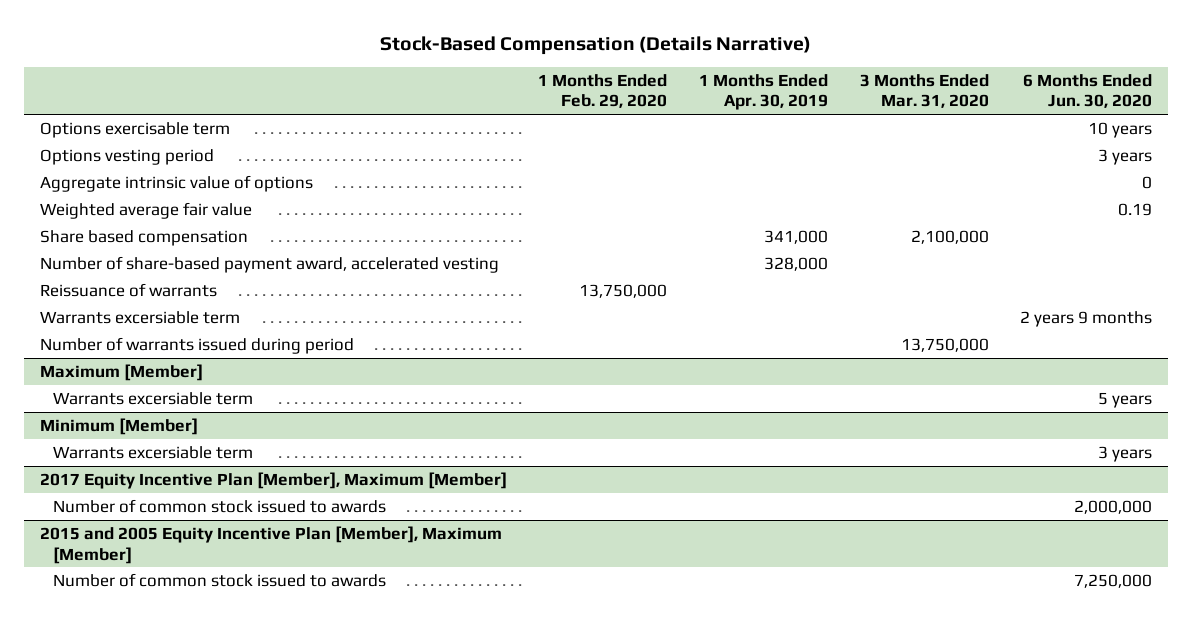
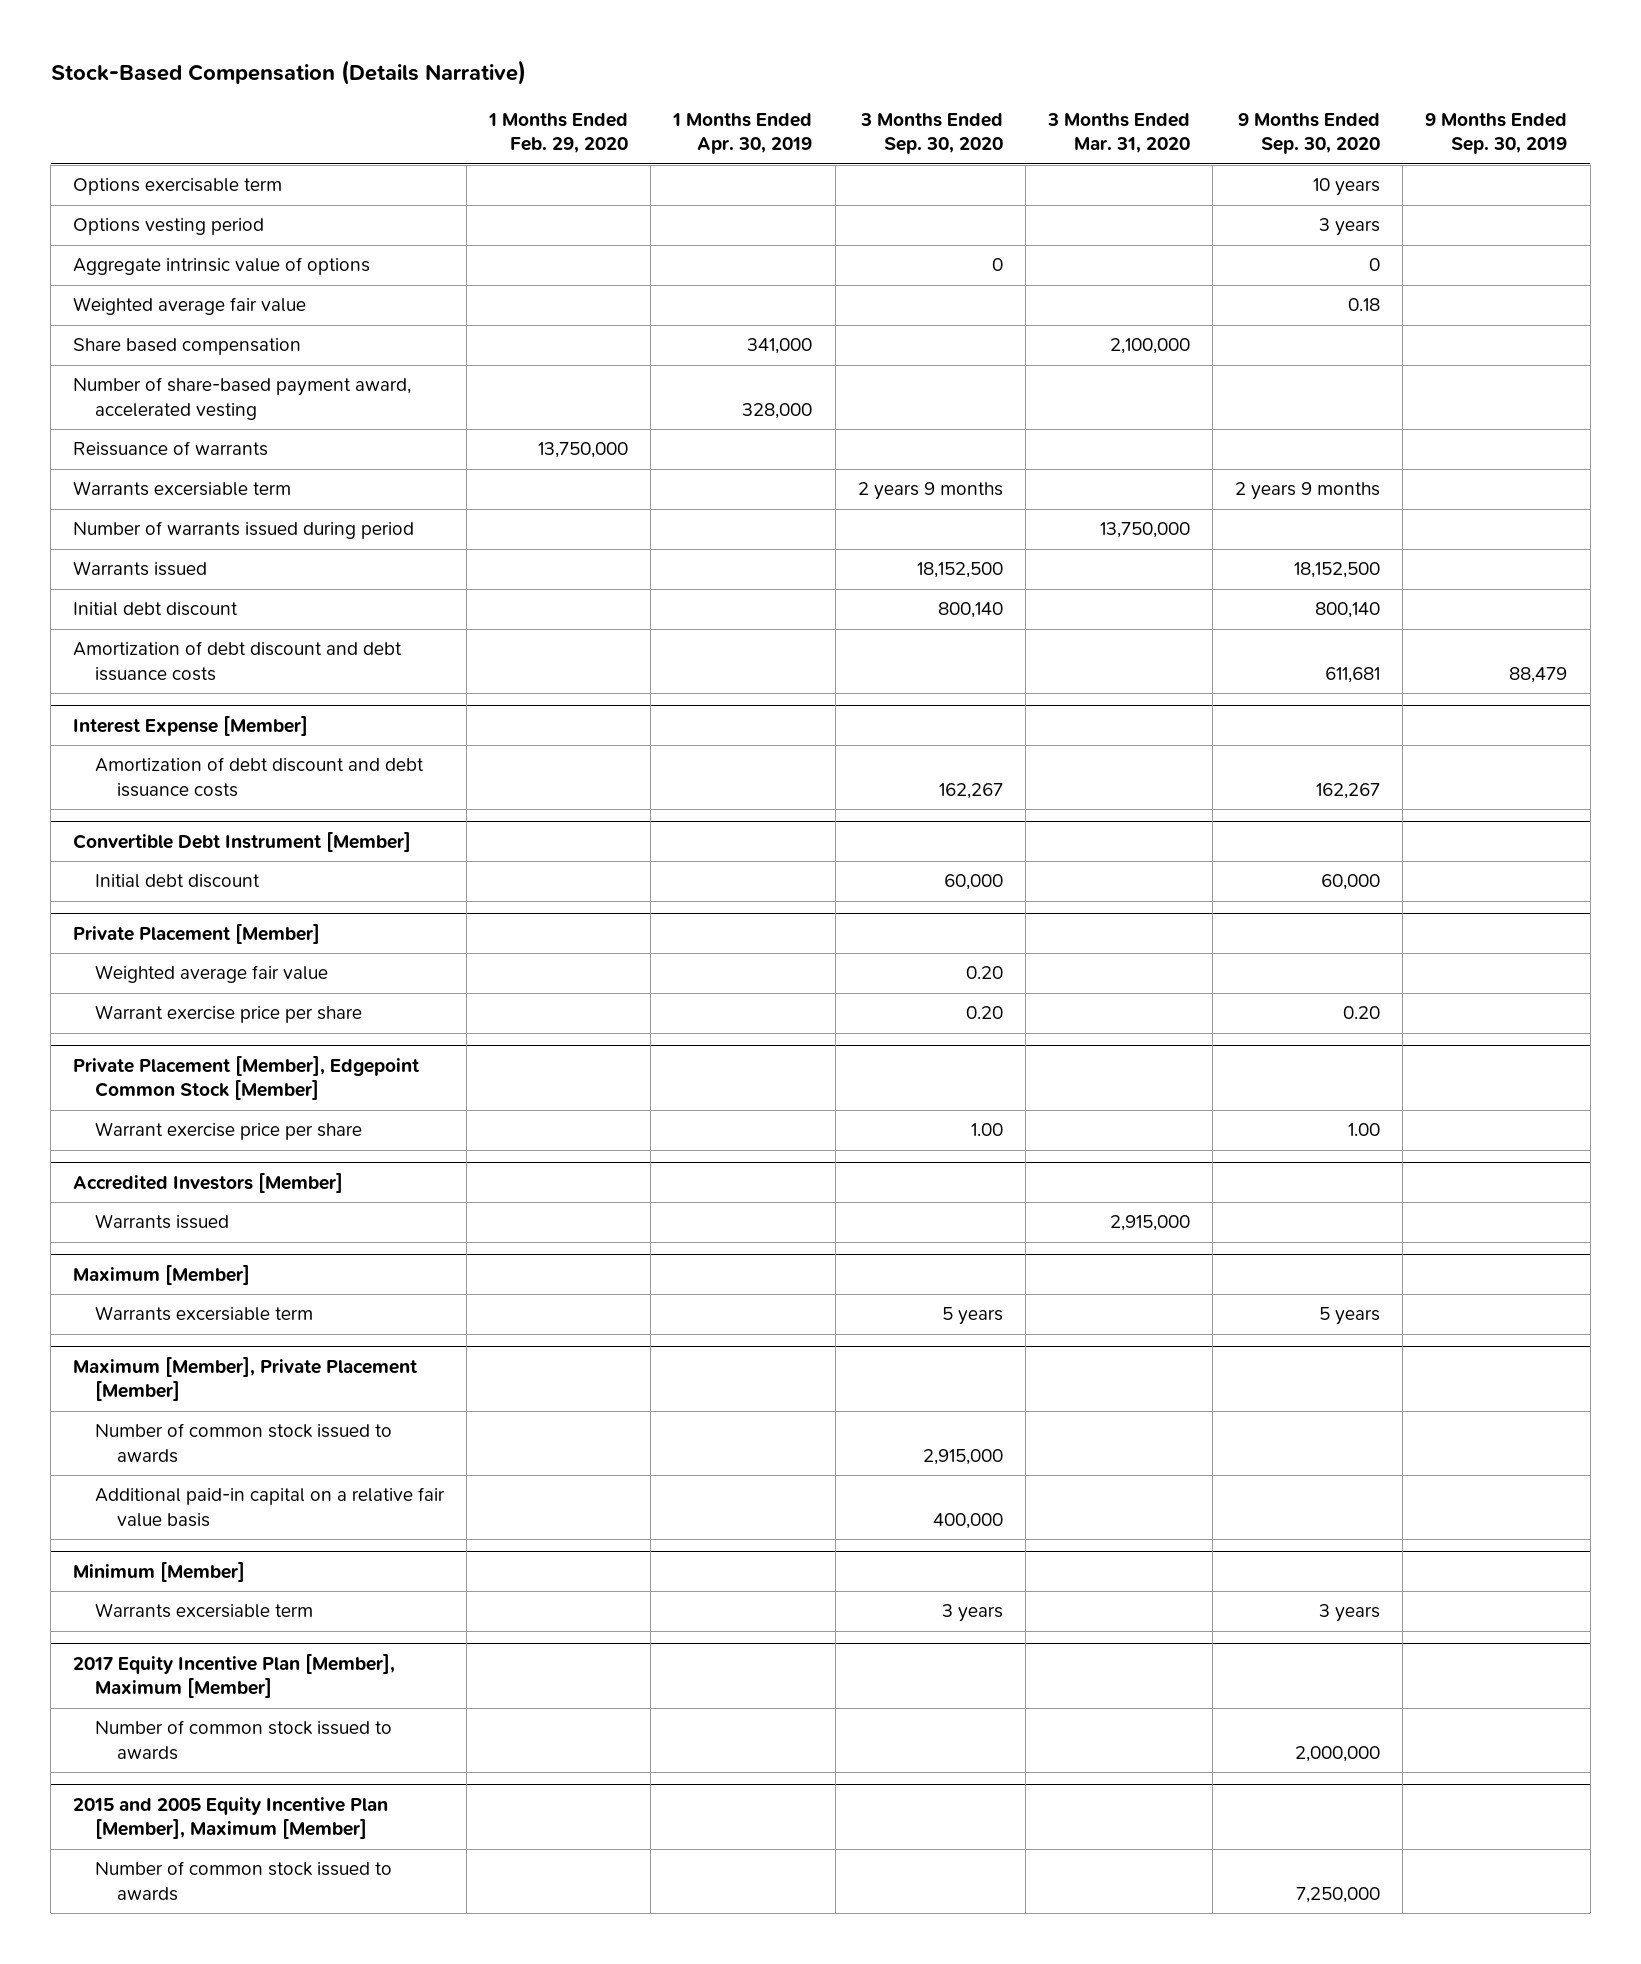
[1023,73,1153,109] 6 Months Ended Jun. 30, 2020 -> none
none -> [859,112,1003,155] 3 Months Ended Sep. 30, 2020
none -> [1238,112,1381,155] 9 Months Ended Sep. 30, 2020
none -> [1425,112,1568,155] 9 Months Ended Sep. 30, 2019
none -> [73,561,208,577] Warrants issued
none -> [73,602,239,617] Initial debt discount
none -> [73,641,403,681] Amortization of debt discount and debt issuance costs
none -> [73,715,309,736] Interest Expense [Member]
none -> [95,757,425,797] Amortization of debt discount and debt issuance costs
none -> [73,831,412,852] Convertible Debt Instrument [Member]
none -> [95,874,261,889] Initial debt discount
none -> [73,923,321,944] Private Placement [Member]
none -> [95,965,329,984] Weighted average fair value
none -> [95,1005,363,1024] Warrant exercise price per share
none -> [73,1055,420,1101] Private Placement [Member], Edgepoint Common Stock [Member]
none -> [95,1122,363,1141] Warrant exercise price per share
none -> [73,1172,344,1193] Accredited Investors [Member]
none -> [95,1214,230,1230] Warrants issued
none -> [73,1356,418,1402] Maximum [Member], Private Placement [Member]
none -> [95,1423,393,1463] Number of common stock issued to awards
none -> [95,1487,446,1527] Additional paid-in capital on a relative fair value basis

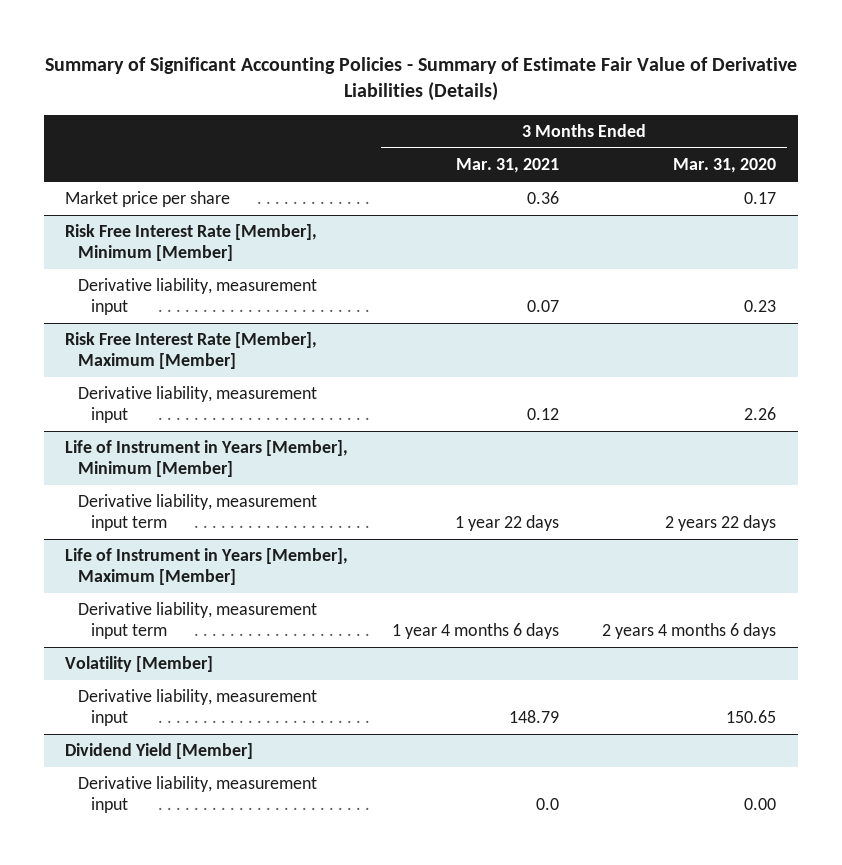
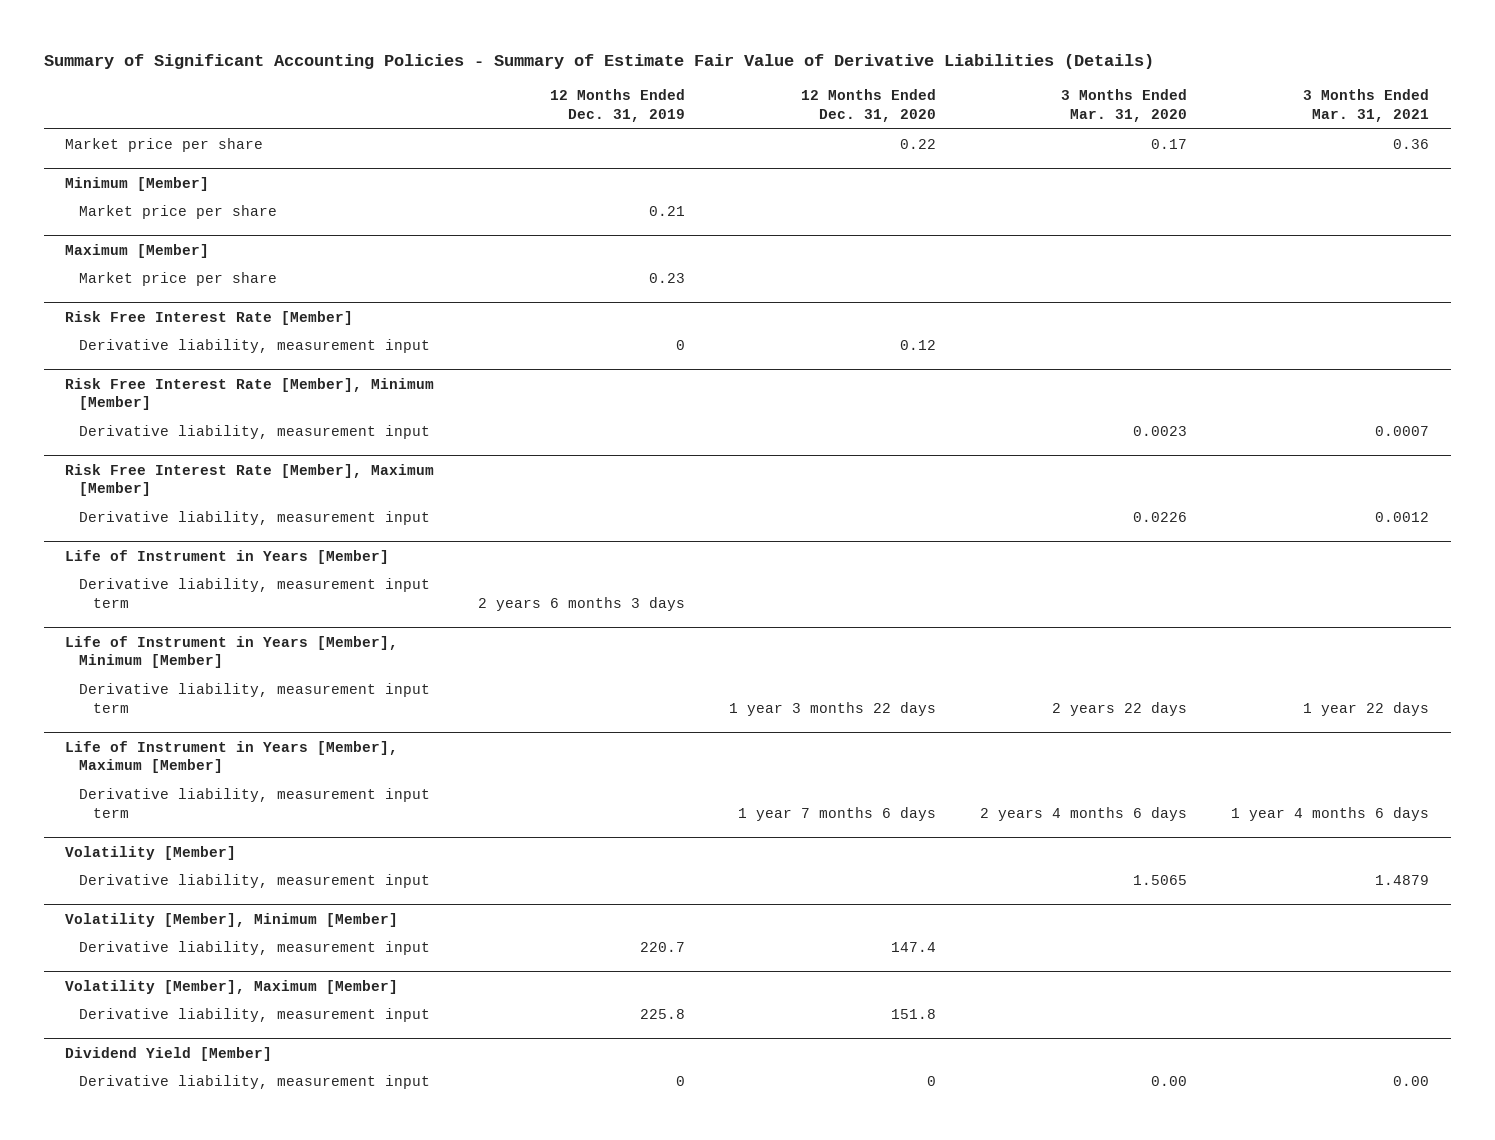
none -> [550,89,686,123] 12 Months Ended Dec. 31, 2019
none -> [801,89,937,123] 12 Months Ended Dec. 31, 2020
none -> [65,176,210,191] Minimum [Member]
none -> [79,205,278,220] Market price per share
none -> [65,243,210,258] Maximum [Member]
none -> [79,272,278,287] Market price per share
none -> [65,310,354,325] Risk Free Interest Rate [Member]
none -> [79,339,431,354] Derivative liability, measurement input
[526,299,559,312] 0.07 -> [1375,426,1430,437] 0.0007
[744,299,777,312] 0.23 -> [1133,426,1188,437] 0.0023
[526,407,559,420] 0.12 -> [1375,512,1430,523] 0.0012
[744,406,777,420] 2.26 -> [1133,512,1188,523] 0.0226
none -> [65,549,390,564] Life of Instrument in Years [Member]
none -> [79,578,431,609] Derivative liability, measurement input term
[508,709,559,723] 148.79 -> [1375,875,1430,886] 1.4879
[726,709,777,723] 150.65 -> [1133,875,1188,886] 1.5065
none -> [65,912,399,927] Volatility [Member], Minimum [Member]
none -> [79,941,431,956] Derivative liability, measurement input
none -> [65,979,399,994] Volatility [Member], Maximum [Member]
none -> [79,1008,431,1023] Derivative liability, measurement input
[535,797,559,810] 0.0 -> [1393,1076,1430,1087] 0.00

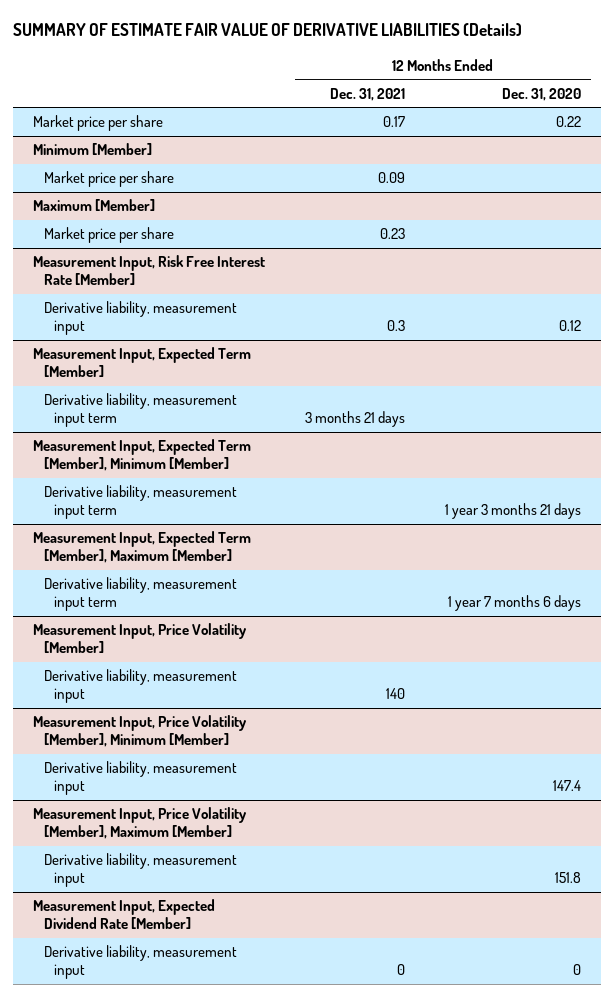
[43,54,1154,70] Summary of Significant Accounting Policies - Summary of Estimate Fair Value of Derivative Liabilities (Details) -> [13,23,523,37] SUMMARY OF ESTIMATE FAIR VALUE OF DERIVATIVE LIABILITIES (Details)
[550,89,686,123] 12 Months Ended Dec. 31, 2019 -> none
[1061,89,1188,123] 3 Months Ended Mar. 31, 2020 -> none
[1303,89,1430,123] 3 Months Ended Mar. 31, 2021 -> none
none -> [330,87,406,101] Dec. 31, 2021
[65,310,354,325] Risk Free Interest Rate [Member] -> [33,255,266,286] Measurement Input, Risk Free Interest Rate [Member]
[65,377,435,411] Risk Free Interest Rate [Member], Minimum [Member] -> none
[79,425,431,440] Derivative liability, measurement input -> none
[65,463,435,497] Risk Free Interest Rate [Member], Maximum [Member] -> none
[79,511,431,526] Derivative liability, measurement input -> none
[65,549,390,564] Life of Instrument in Years [Member] -> [33,347,252,378] Measurement Input, Expected Term [Member]
[65,635,399,669] Life of Instrument in Years [Member], Minimum [Member] -> none
[79,683,431,714] Derivative liability, measurement input term -> none
none -> [33,439,252,472] Measurement Input, Expected Term [Member], Minimum [Member]
none -> [43,485,237,520] Derivative liability, measurement input term
[65,740,399,774] Life of Instrument in Years [Member], Maximum [Member] -> [33,531,252,564] Measurement Input, Expected Term [Member], Maximum [Member]
[65,845,237,860] Volatility [Member] -> [33,623,248,654] Measurement Input, Price Volatility [Member]
[65,912,399,927] Volatility [Member], Minimum [Member] -> [33,715,248,748] Measurement Input, Price Volatility [Member], Minimum [Member]
[65,979,399,994] Volatility [Member], Maximum [Member] -> [33,807,248,840] Measurement Input, Price Volatility [Member], Maximum [Member]
[65,1046,273,1061] Dividend Yield [Member] -> [33,899,216,930] Measurement Input, Expected Dividend Rate [Member]

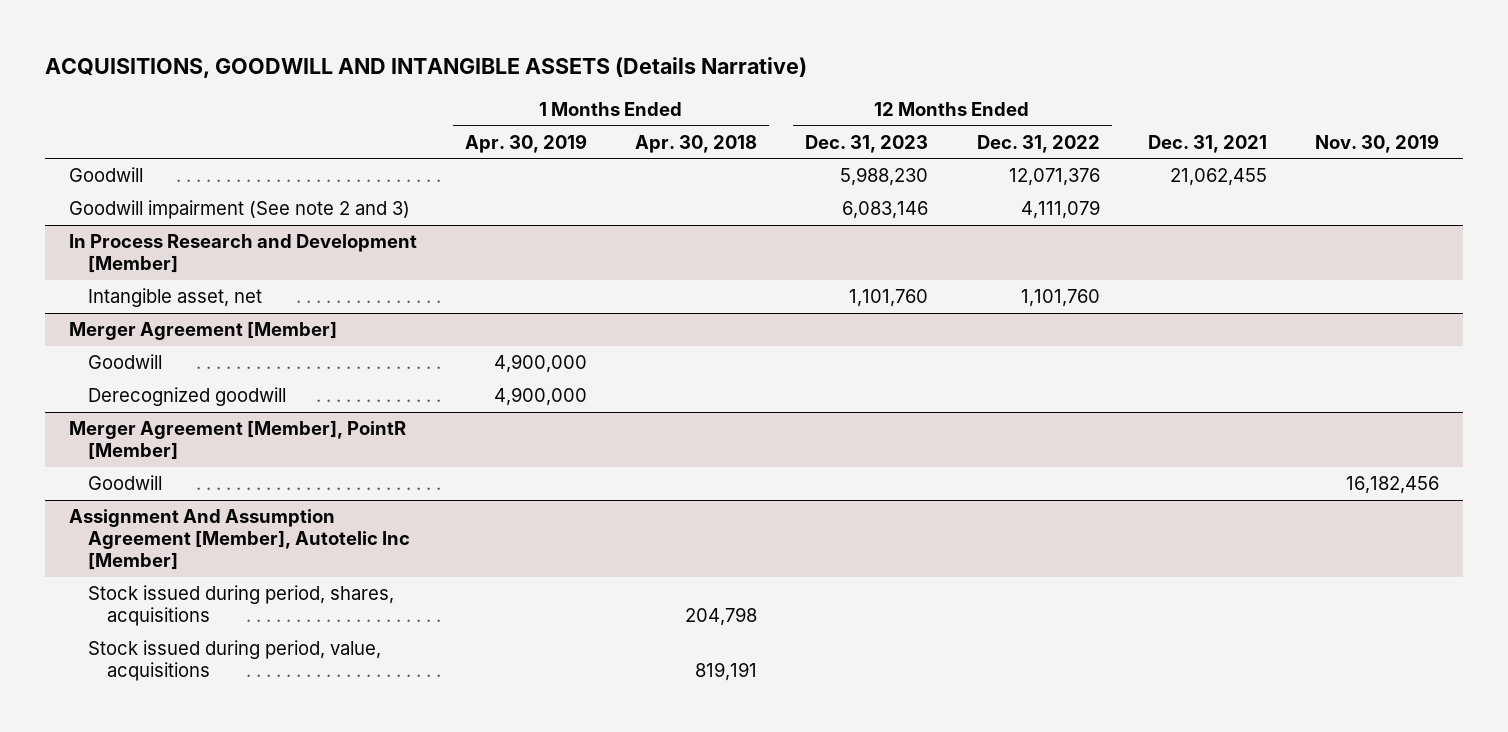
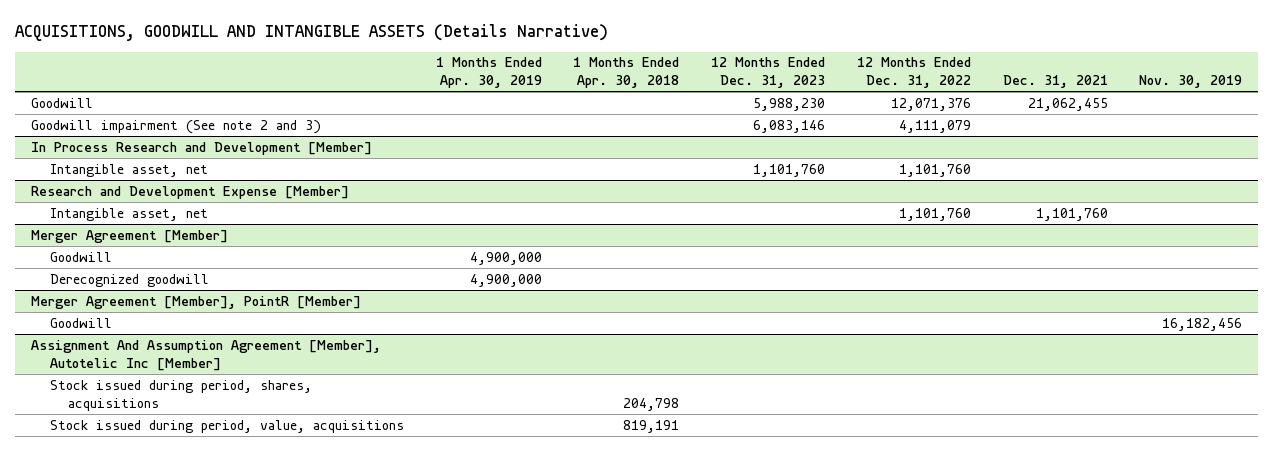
none -> [31,185,350,199] Research and Development Expense [Member]
none -> [49,207,208,221] Intangible asset, net

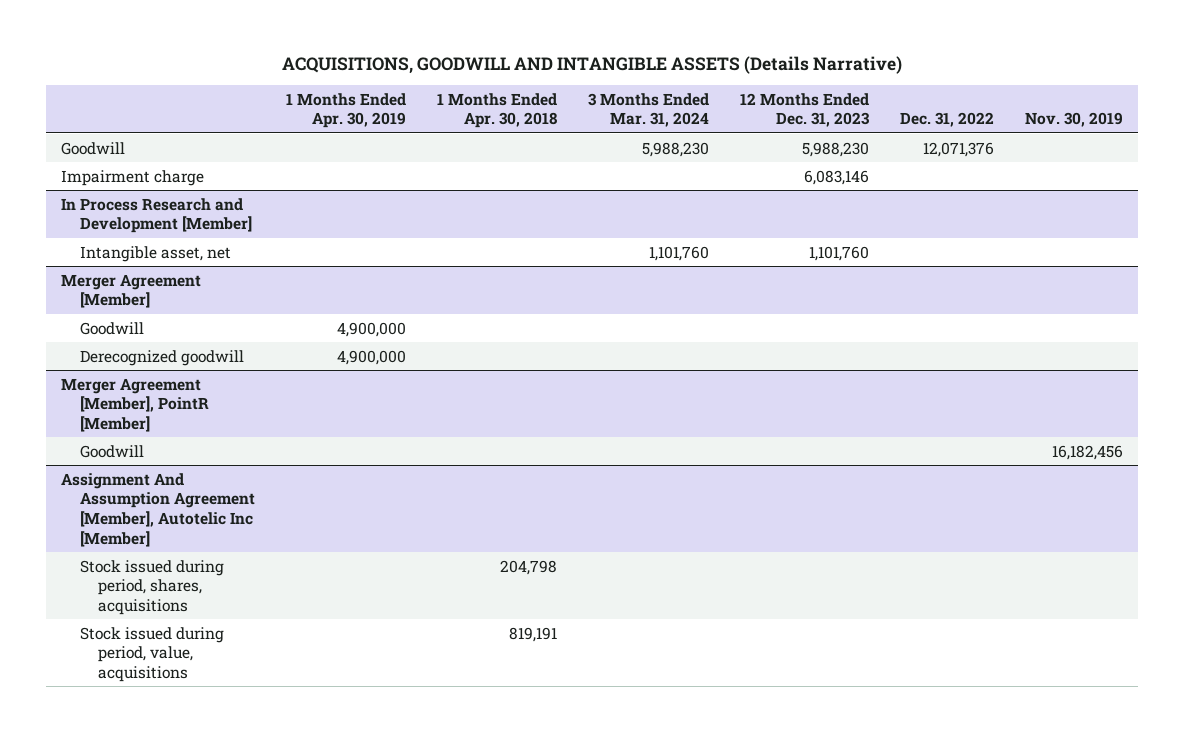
[856,57,971,89] 12 Months Ended Dec. 31, 2022 -> none
[1002,75,1108,89] Dec. 31, 2021 -> none
none -> [587,92,709,128] 3 Months Ended Mar. 31, 2024
none -> [899,112,994,128] Dec. 31, 2022
[31,119,322,134] Goodwill impairment (See note 2 and 3) -> [61,169,205,186] Impairment charge
[31,185,350,199] Research and Development Expense [Member] -> none
[49,207,208,221] Intangible asset, net -> none

